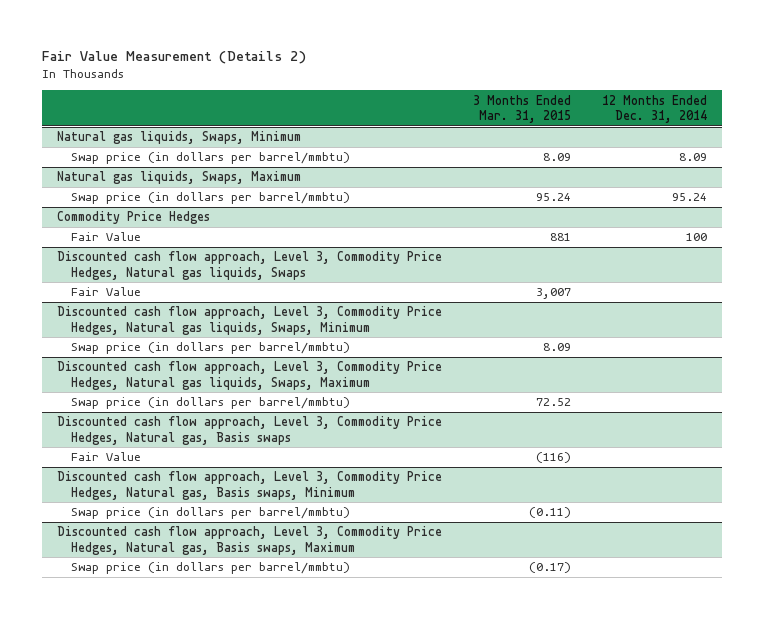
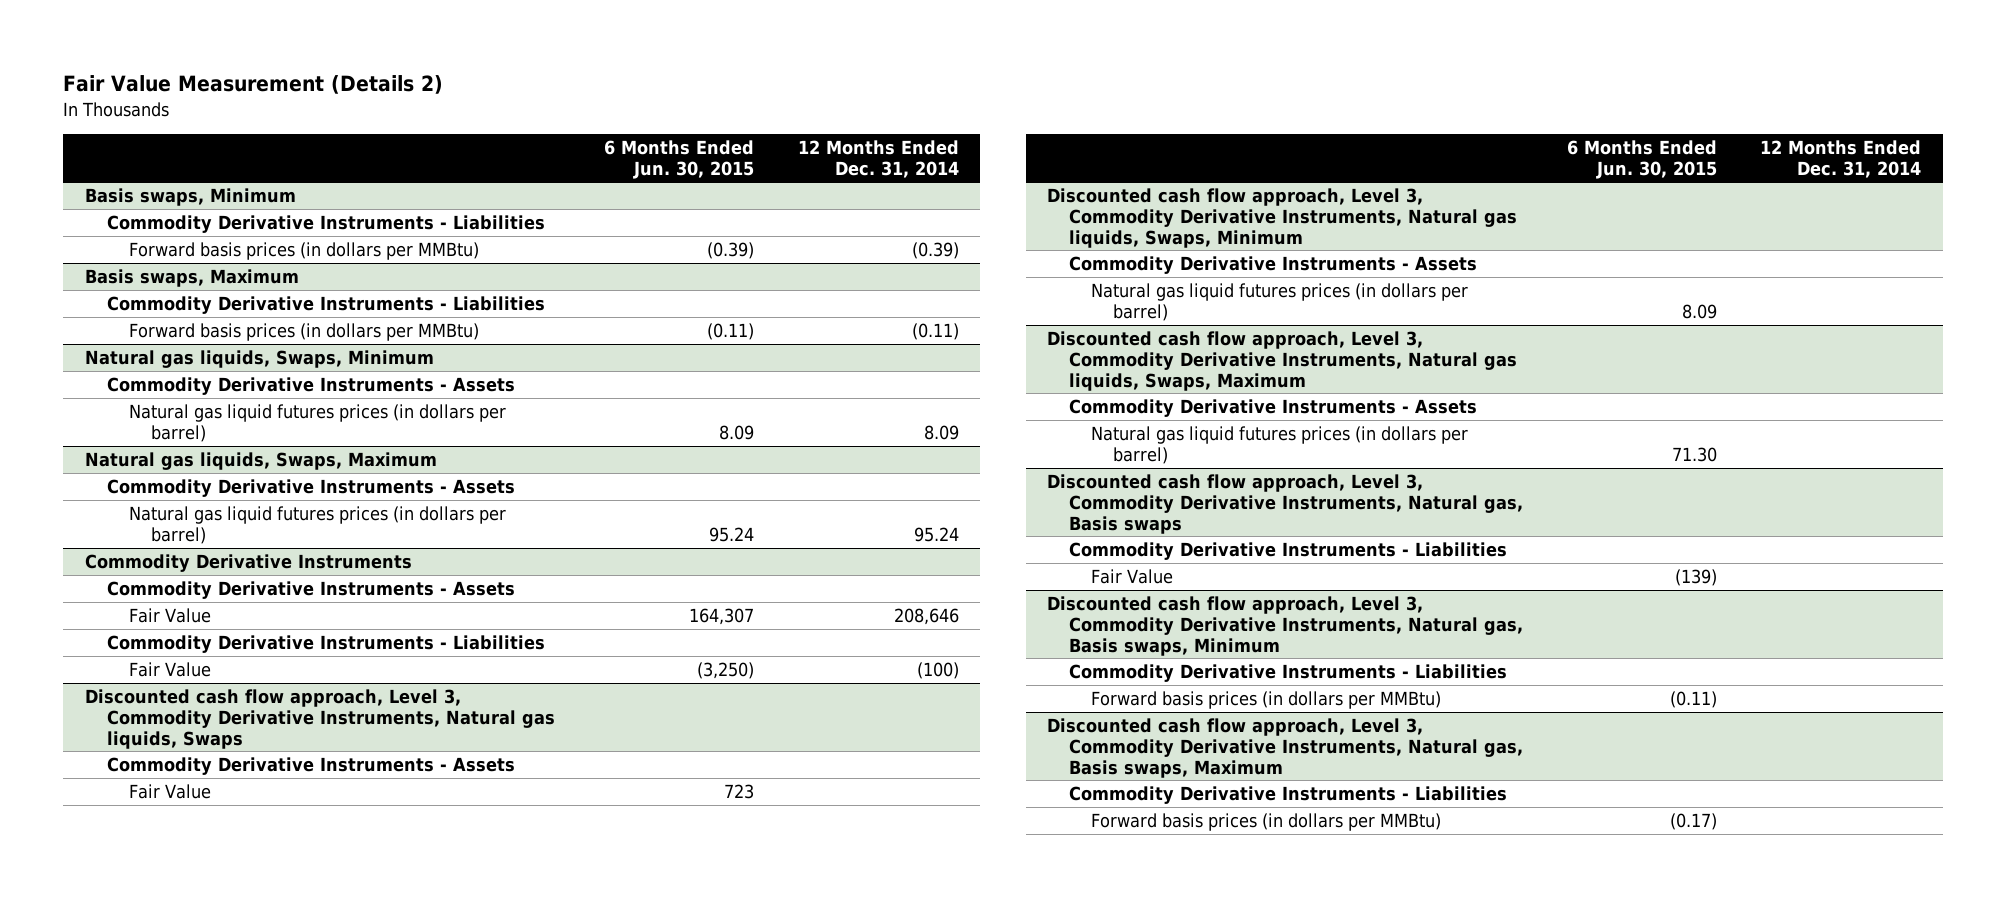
[472,94,571,123] 3 Months Ended Mar. 31, 2015 -> none
none -> [604,139,755,179] 6 Months Ended Jun. 30, 2015
none -> [84,187,296,206] Basis swaps, Minimum
none -> [106,214,545,233] Commodity Derivative Instruments - Liabilities
none -> [128,241,479,260] Forward basis prices (in dollars per MMBtu)
none -> [84,268,299,287] Basis swaps, Maximum
none -> [106,295,545,314] Commodity Derivative Instruments - Liabilities
none -> [128,322,479,341] Forward basis prices (in dollars per MMBtu)
none -> [106,376,515,395] Commodity Derivative Instruments - Assets
[71,152,351,165] Swap price (in dollars per barrel/mmbtu) -> [128,403,506,442] Natural gas liquid futures prices (in dollars per barrel)
none -> [106,478,515,497] Commodity Derivative Instruments - Assets
[71,192,351,205] Swap price (in dollars per barrel/mmbtu) -> [128,505,506,544] Natural gas liquid futures prices (in dollars per barrel)
[57,211,211,225] Commodity Price Hedges -> [84,553,412,572] Commodity Derivative Instruments
none -> [106,580,515,599] Commodity Derivative Instruments - Assets
[685,233,707,242] 100 -> [893,607,959,625] 208,646
none -> [106,634,545,653] Commodity Derivative Instruments - Liabilities
none -> [128,661,211,677] Fair Value
[57,251,443,280] Discounted cash flow approach, Level 3, Commodity Price Hedges, Natural gas liquids, Swaps -> [84,688,555,749] Discounted cash flow approach, Level 3, Commodity Derivative Instruments, Natural gas liquids, Swaps
none -> [106,756,515,775] Commodity Derivative Instruments - Assets
[57,306,443,335] Discounted cash flow approach, Level 3, Commodity Price Hedges, Natural gas liquids, Swaps, Minimum -> [1047,187,1518,248] Discounted cash flow approach, Level 3, Commodity Derivative Instruments, Natural gas liquids, Swaps, Minimum
none -> [1069,255,1478,274] Commodity Derivative Instruments - Assets
[71,342,351,355] Swap price (in dollars per barrel/mmbtu) -> [1091,282,1469,321] Natural gas liquid futures prices (in dollars per barrel)
[57,361,443,390] Discounted cash flow approach, Level 3, Commodity Price Hedges, Natural gas liquids, Swaps, Maximum -> [1047,330,1518,391] Discounted cash flow approach, Level 3, Commodity Derivative Instruments, Natural gas liquids, Swaps, Maximum
none -> [1069,398,1478,417] Commodity Derivative Instruments - Assets
[71,397,351,410] Swap price (in dollars per barrel/mmbtu) -> [1091,425,1469,464] Natural gas liquid futures prices (in dollars per barrel)
[57,416,443,445] Discounted cash flow approach, Level 3, Commodity Price Hedges, Natural gas, Basis swaps -> [1047,473,1524,534] Discounted cash flow approach, Level 3, Commodity Derivative Instruments, Natural gas, Basis swaps
none -> [1069,541,1508,560] Commodity Derivative Instruments - Liabilities
[71,507,351,520] Swap price (in dollars per barrel/mmbtu) -> none
[71,562,351,575] Swap price (in dollars per barrel/mmbtu) -> none
[57,471,443,500] Discounted cash flow approach, Level 3, Commodity Price Hedges, Natural gas, Basis swaps, Minimum -> [1047,595,1524,656] Discounted cash flow approach, Level 3, Commodity Derivative Instruments, Natural gas, Basis swaps, Minimum
none -> [1069,663,1508,682] Commodity Derivative Instruments - Liabilities
none -> [1091,690,1442,709] Forward basis prices (in dollars per MMBtu)
[57,526,443,555] Discounted cash flow approach, Level 3, Commodity Price Hedges, Natural gas, Basis swaps, Maximum -> [1047,717,1524,778] Discounted cash flow approach, Level 3, Commodity Derivative Instruments, Natural gas, Basis swaps, Maximum
none -> [1069,785,1508,804] Commodity Derivative Instruments - Liabilities
none -> [1091,812,1442,831] Forward basis prices (in dollars per MMBtu)

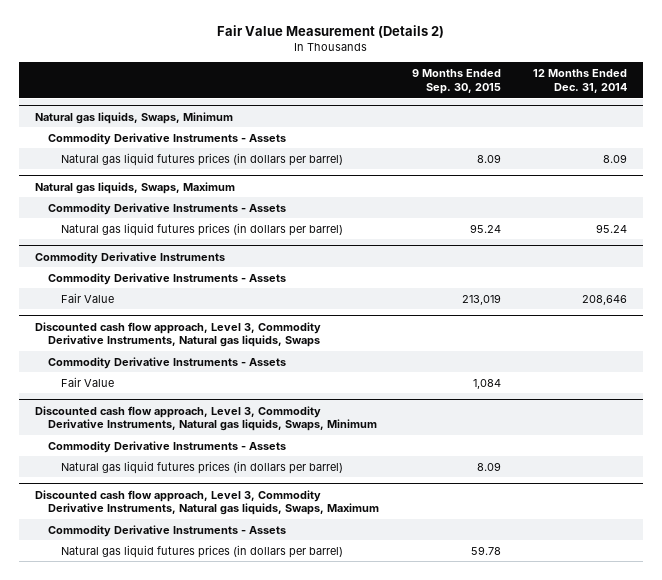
[604,139,755,179] 6 Months Ended Jun. 30, 2015 -> none
none -> [411,69,501,94] 9 Months Ended Sep. 30, 2015
[84,187,296,206] Basis swaps, Minimum -> none
[106,214,545,233] Commodity Derivative Instruments - Liabilities -> none
[128,241,479,260] Forward basis prices (in dollars per MMBtu) -> none
[84,268,299,287] Basis swaps, Maximum -> none
[106,295,545,314] Commodity Derivative Instruments - Liabilities -> none
[128,322,479,341] Forward basis prices (in dollars per MMBtu) -> none
[106,634,545,653] Commodity Derivative Instruments - Liabilities -> none
[128,661,211,677] Fair Value -> none
[1047,473,1524,534] Discounted cash flow approach, Level 3, Commodity Derivative Instruments, Natural gas, Basis swaps -> none
[1069,541,1508,560] Commodity Derivative Instruments - Liabilities -> none
[1091,568,1174,584] Fair Value -> none
[1047,595,1524,656] Discounted cash flow approach, Level 3, Commodity Derivative Instruments, Natural gas, Basis swaps, Minimum -> none
[1069,663,1508,682] Commodity Derivative Instruments - Liabilities -> none
[1091,690,1442,709] Forward basis prices (in dollars per MMBtu) -> none
[1047,717,1524,778] Discounted cash flow approach, Level 3, Commodity Derivative Instruments, Natural gas, Basis swaps, Maximum -> none
[1069,785,1508,804] Commodity Derivative Instruments - Liabilities -> none
[1091,812,1442,831] Forward basis prices (in dollars per MMBtu) -> none

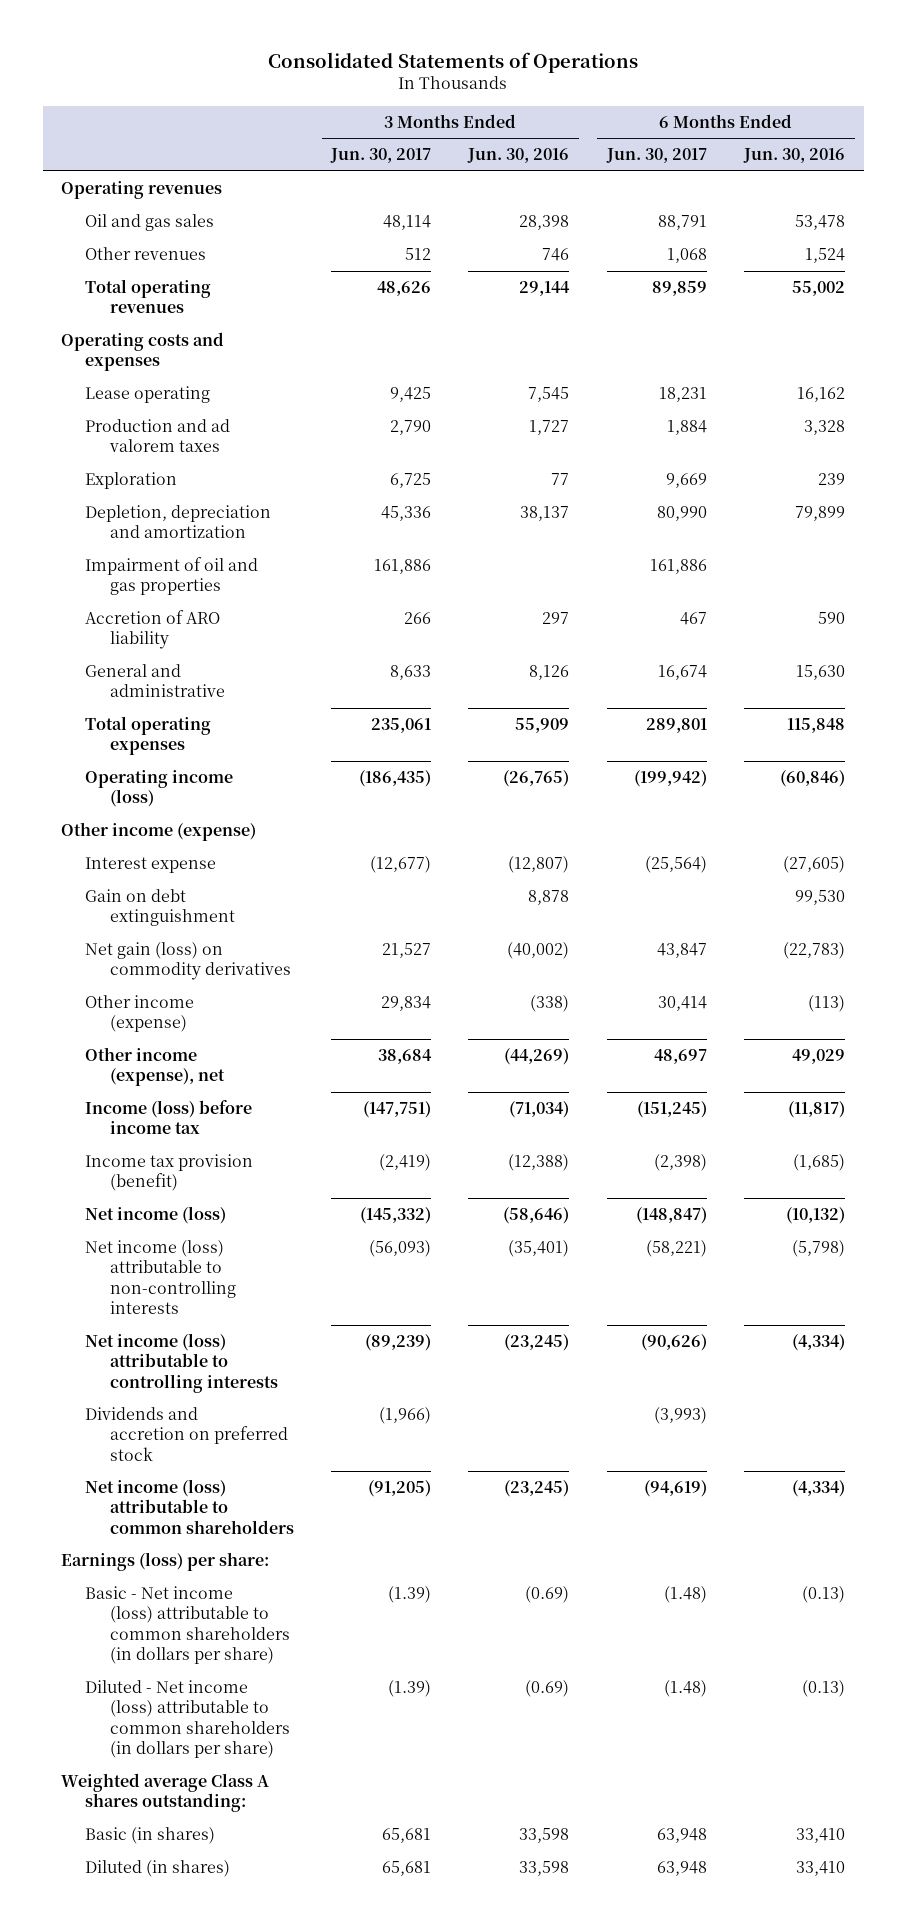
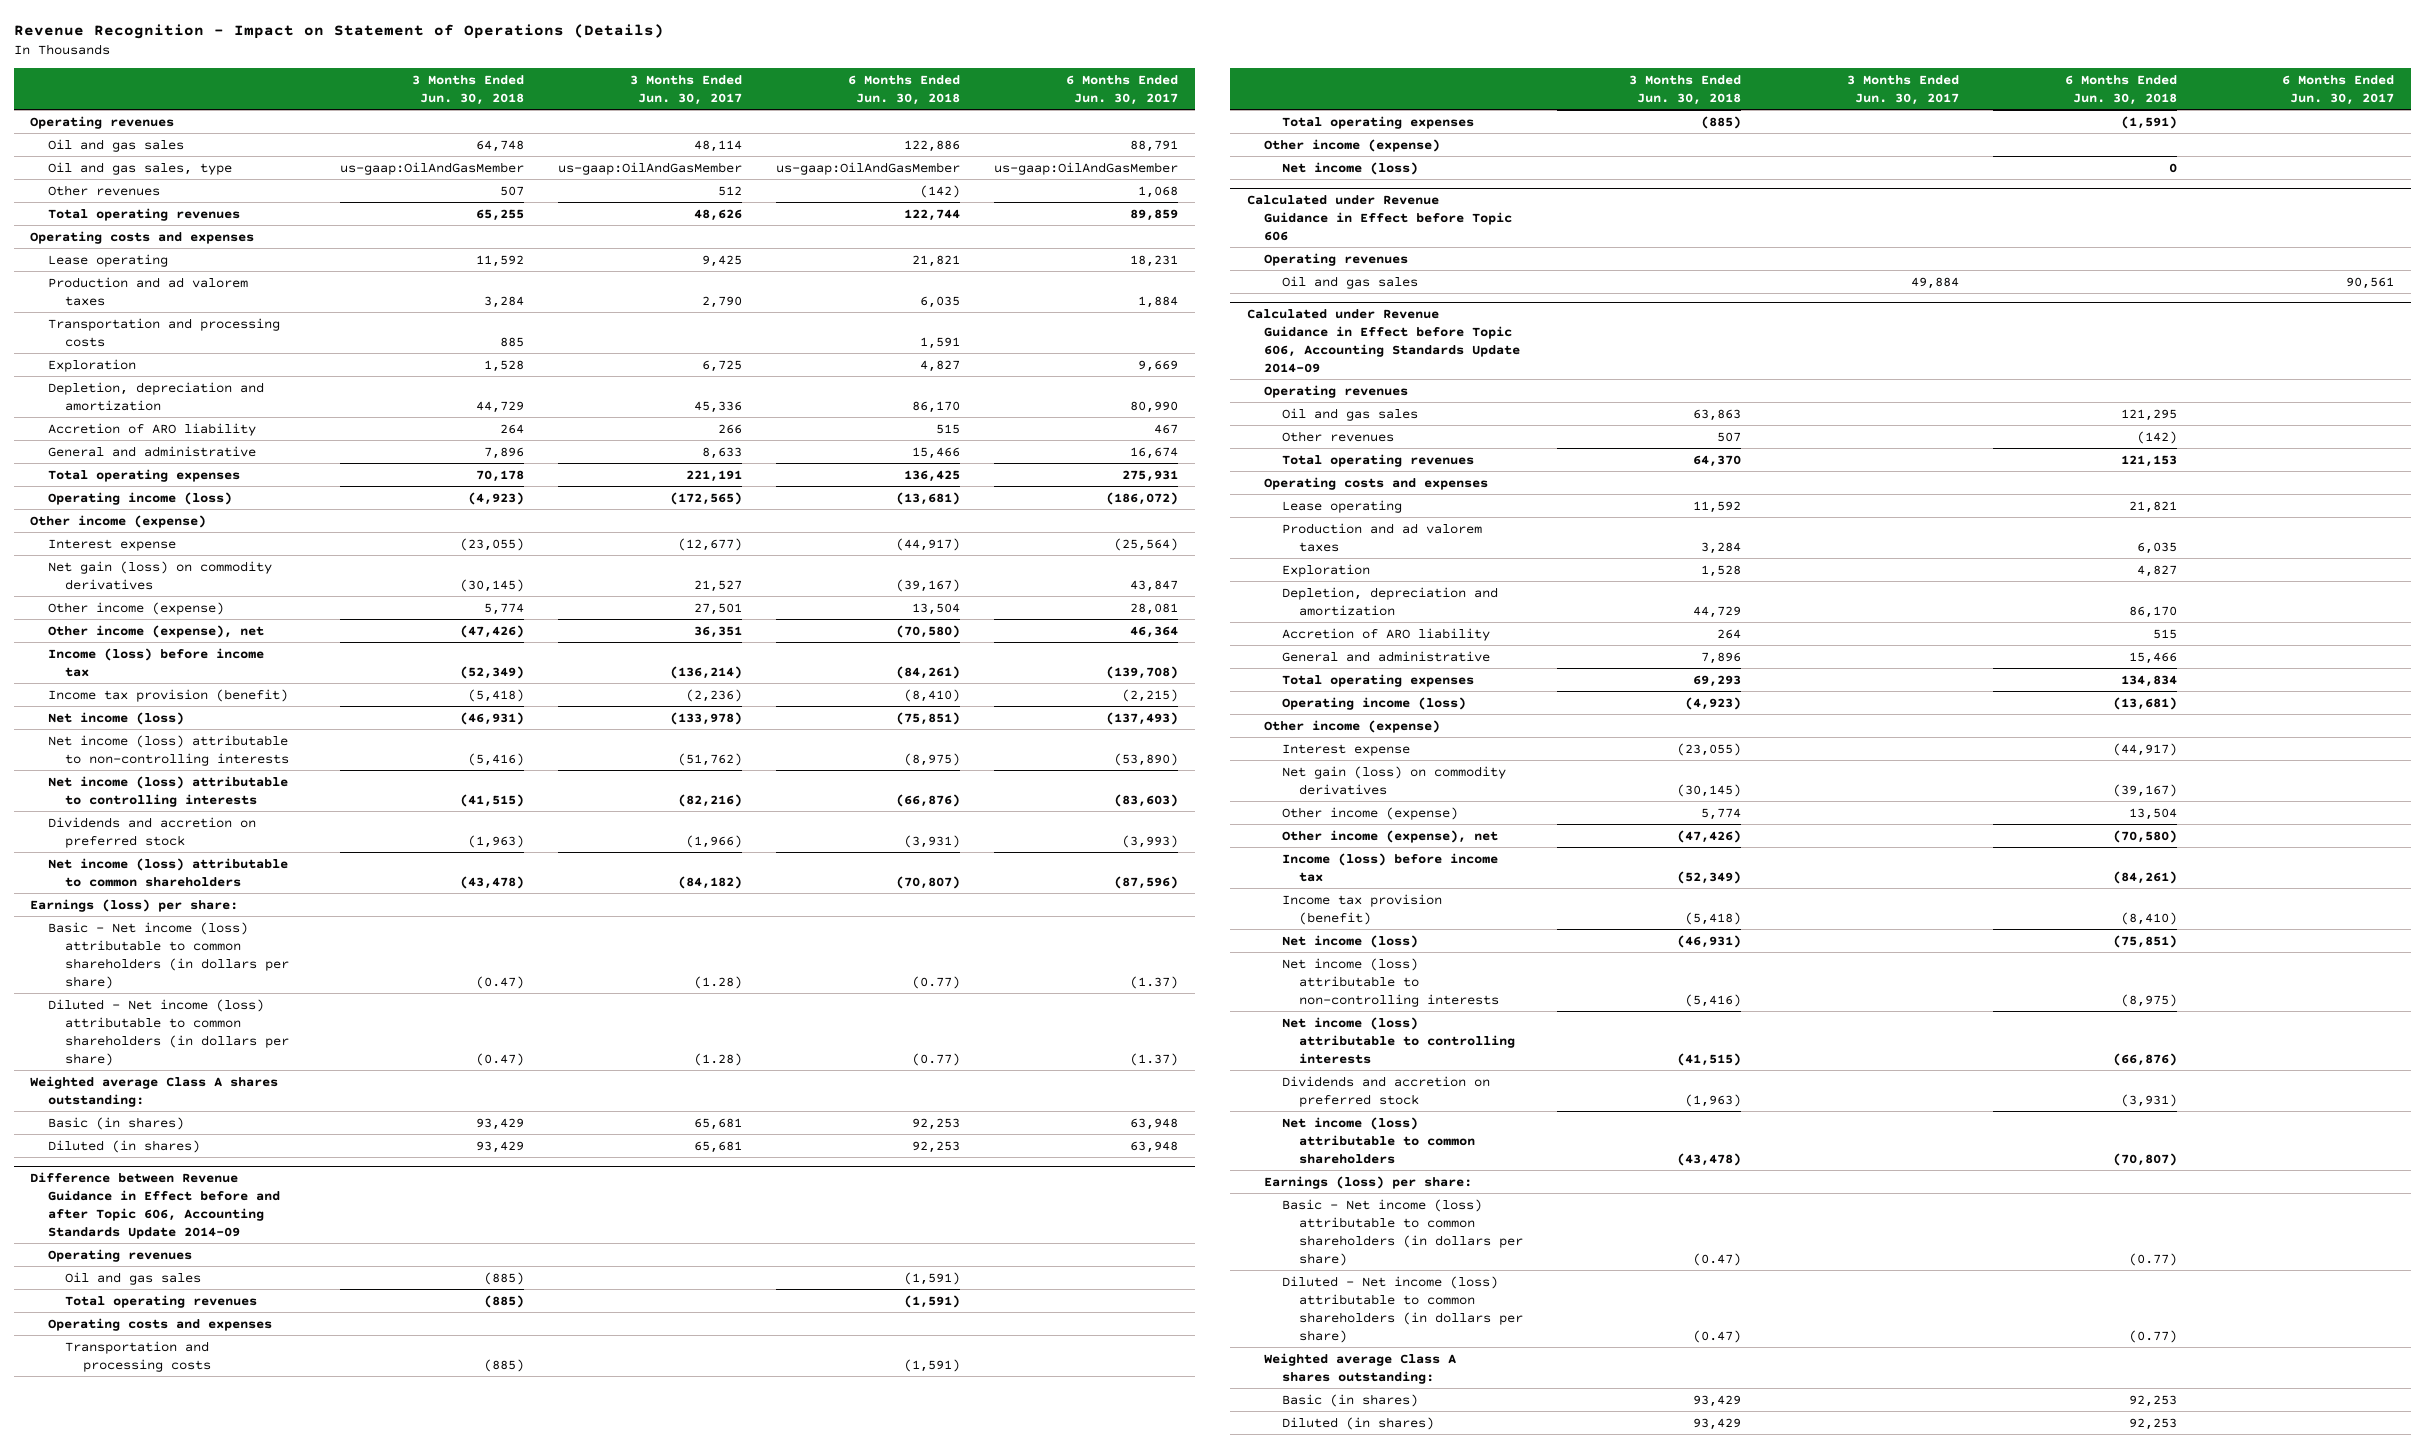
[268,51,639,73] Consolidated Statements of Operations -> [13,24,664,40] Revenue Recognition - Impact on Statement of Operations (Details)
[467,148,570,164] Jun. 30, 2016 -> none
[743,148,846,164] Jun. 30, 2016 -> none
none -> [412,74,525,105] 3 Months Ended Jun. 30, 2018
none -> [848,74,961,105] 6 Months Ended Jun. 30, 2018
none -> [47,161,232,175] Oil and gas sales, type
none -> [47,317,280,347] Transportation and processing costs
[85,557,259,596] Impairment of oil and gas properties -> none
[371,718,432,734] 235,061 -> [686,469,743,482] 221,191
[645,718,707,734] 289,801 -> [1121,469,1178,482] 275,931
[359,770,432,788] (186,435) -> [670,491,743,505] (172,565)
[633,770,707,788] (199,942) -> [1105,491,1178,505] (186,072)
[85,889,235,927] Gain on debt extinguishment -> none
[381,996,432,1012] 29,834 -> [694,602,743,615] 27,501
[657,996,707,1012] 30,414 -> [1129,602,1178,615] 28,081
[378,1049,433,1065] 38,684 -> [694,625,743,638] 36,351
[653,1049,707,1065] 48,697 -> [1129,625,1178,638] 46,364
[363,1101,432,1119] (147,751) -> [670,665,743,679] (136,214)
[636,1101,707,1119] (151,245) -> [1105,665,1178,679] (139,708)
[379,1154,432,1172] (2,419) -> [686,688,743,702] (2,236)
[653,1154,707,1172] (2,398) -> [1121,688,1178,702] (2,215)
[360,1207,432,1225] (145,332) -> [670,711,743,725] (133,978)
[635,1207,707,1225] (148,847) -> [1105,711,1178,725] (137,493)
[369,1240,432,1258] (56,093) -> [678,752,743,766] (51,762)
[645,1240,707,1258] (58,221) -> [1113,752,1178,766] (53,890)
[365,1334,432,1352] (89,239) -> [678,793,743,807] (82,216)
[640,1334,707,1352] (90,626) -> [1113,793,1178,807] (83,603)
[368,1480,432,1498] (91,205) -> [678,875,743,889] (84,182)
[643,1480,707,1498] (94,619) -> [1113,875,1178,889] (87,596)
[388,1586,432,1604] (1.39) -> [694,975,743,989] (1.28)
[663,1586,707,1604] (1.48) -> [1129,975,1178,989] (1.37)
[388,1680,432,1698] (1.39) -> [694,1052,743,1066] (1.28)
[663,1680,707,1698] (1.48) -> [1129,1052,1178,1066] (1.37)
none -> [30,1171,280,1239] Difference between Revenue Guidance in Effect before and after Topic 606, Accounting Standards Update 2014-09
none -> [47,1248,192,1262] Operating revenues
none -> [65,1271,202,1285] Oil and gas sales
none -> [65,1294,258,1308] Total operating revenues
none -> [47,1317,272,1331] Operating costs and expenses
none -> [65,1340,211,1372] Transportation and processing costs
none -> [1281,115,1474,129] Total operating expenses
none -> [1264,138,1441,152] Other income (expense)
none -> [1281,161,1418,175] Net income (loss)
none -> [1246,194,1513,241] Calculated under Revenue Guidance in Effect before Topic 606
none -> [1264,252,1409,266] Operating revenues
none -> [1281,275,1418,289] Oil and gas sales
none -> [1246,308,1521,373] Calculated under Revenue Guidance in Effect before Topic 606, Accounting Standards Update 2014-09
none -> [1264,384,1409,398] Operating revenues
none -> [1281,407,1418,421] Oil and gas sales
none -> [1281,430,1394,442] Other revenues
none -> [1281,453,1474,467] Total operating revenues
none -> [1264,476,1489,490] Operating costs and expenses
none -> [1281,499,1402,513] Lease operating
none -> [1281,522,1482,552] Production and ad valorem taxes
none -> [1281,563,1370,577] Exploration
none -> [1281,586,1498,616] Depletion, depreciation and amortization
none -> [1281,627,1490,641] Accretion of ARO liability
none -> [1281,650,1490,662] General and administrative
none -> [1281,673,1474,687] Total operating expenses
none -> [1281,696,1466,710] Operating income (loss)
none -> [1264,719,1441,733] Other income (expense)
none -> [1281,743,1410,756] Interest expense
none -> [1281,765,1506,795] Net gain (loss) on commodity derivatives
none -> [1281,806,1458,820] Other income (expense)
none -> [1281,829,1498,843] Other income (expense), net
none -> [1281,852,1498,882] Income (loss) before income tax
none -> [1281,893,1442,925] Income tax provision (benefit)
none -> [1281,934,1418,948] Net income (loss)
none -> [1281,957,1499,1007] Net income (loss) attributable to non-controlling interests
none -> [1281,1016,1515,1064] Net income (loss) attributable to controlling interests
none -> [1281,1075,1490,1107] Dividends and accretion on preferred stock
none -> [1281,1116,1475,1164] Net income (loss) attributable to common shareholders
none -> [1264,1175,1473,1189] Earnings (loss) per share:
none -> [1281,1198,1523,1266] Basic - Net income (loss) attributable to common shareholders (in dollars per share)
none -> [1281,1275,1523,1343] Diluted - Net income (loss) attributable to common shareholders (in dollars per share)
none -> [1264,1352,1457,1384] Weighted average Class A shares outstanding:
none -> [1281,1393,1418,1407] Basic (in shares)
none -> [1281,1416,1434,1430] Diluted (in shares)

